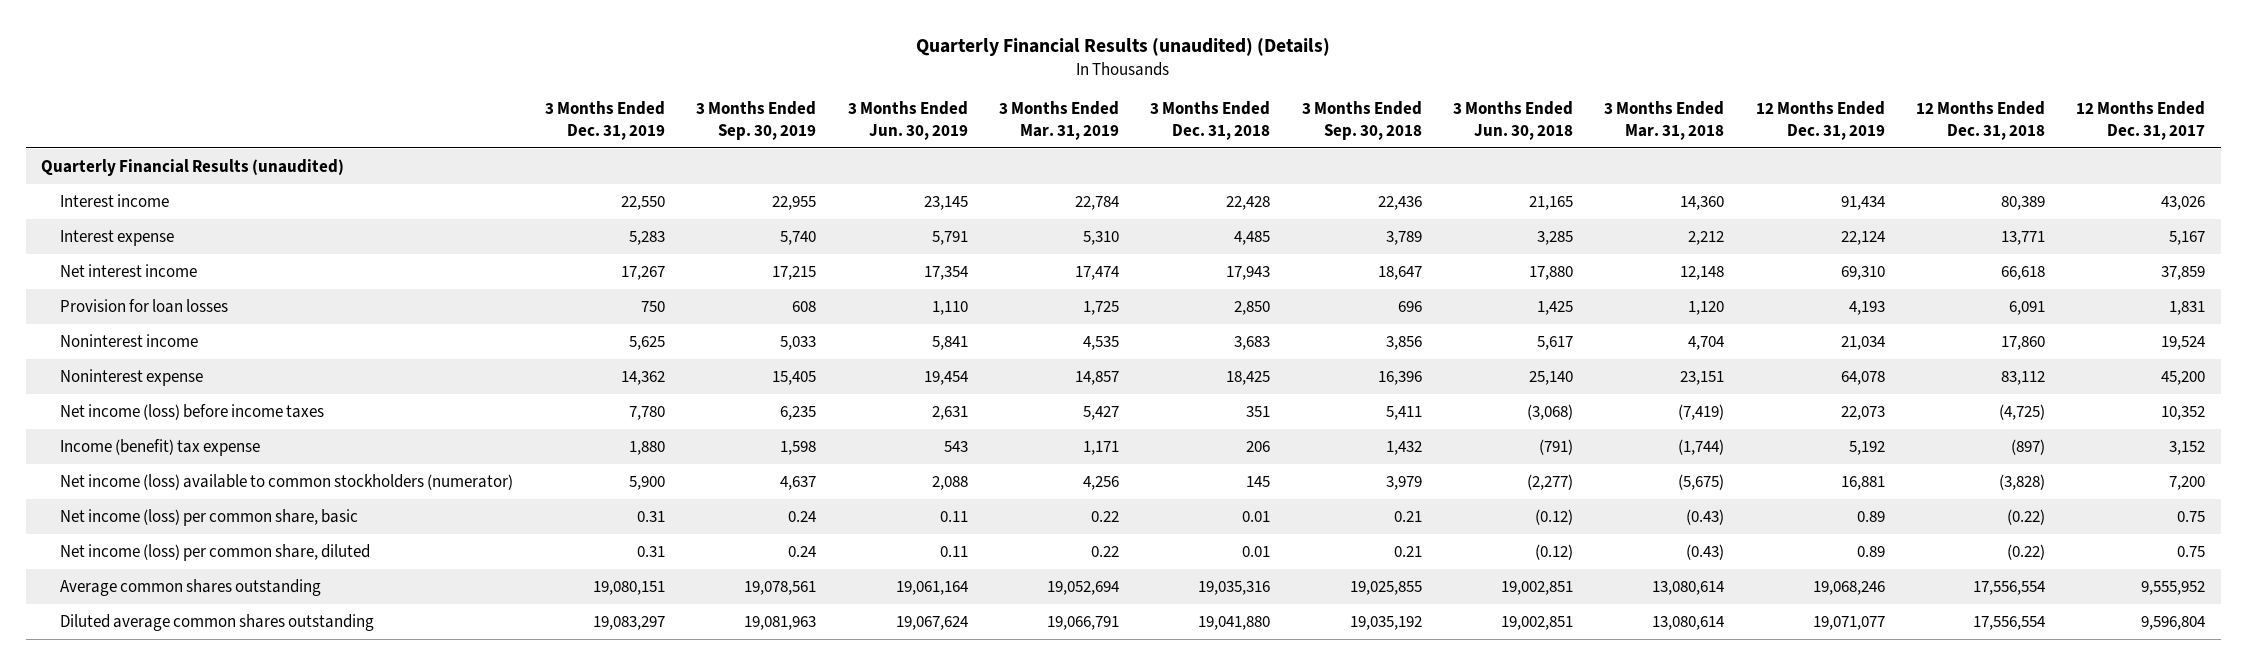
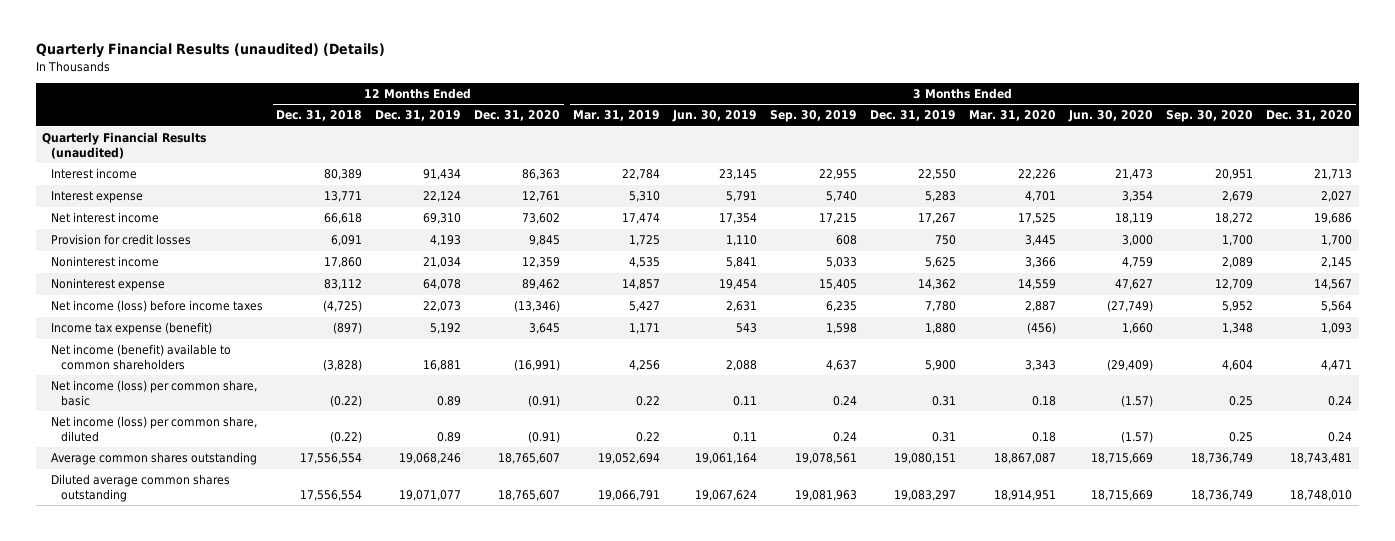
[1150,101,1271,140] 3 Months Ended Dec. 31, 2018 -> none
[1301,101,1422,140] 3 Months Ended Sep. 30, 2018 -> none
[1452,101,1573,140] 3 Months Ended Jun. 30, 2018 -> none
[1604,101,1725,140] 3 Months Ended Mar. 31, 2018 -> none
[2076,101,2206,140] 12 Months Ended Dec. 31, 2017 -> none
none -> [474,110,561,122] Dec. 31, 2020
none -> [969,110,1057,122] Mar. 31, 2020
none -> [1068,110,1154,123] Jun. 30, 2020
none -> [1166,110,1254,123] Sep. 30, 2020
none -> [1266,110,1353,122] Dec. 31, 2020
[60,299,229,314] Provision for loan losses -> [51,234,192,246] Provision for credit losses
[60,439,261,457] Income (benefit) tax expense -> [51,322,213,336] Income tax expense (benefit)
[60,474,514,491] Net income (loss) available to common stockholders (numerator) -> [51,344,232,370] Net income (benefit) available to common shareholders

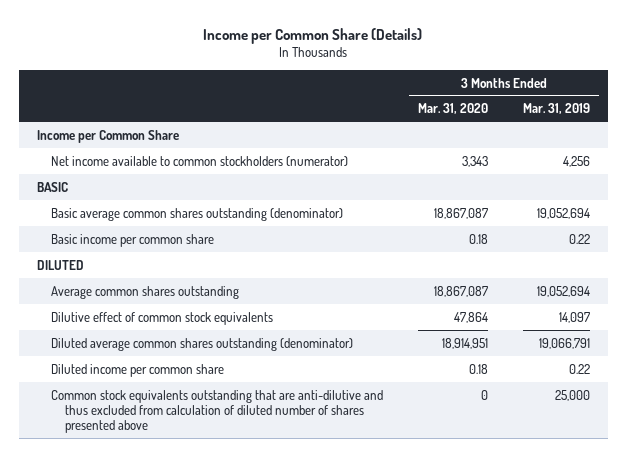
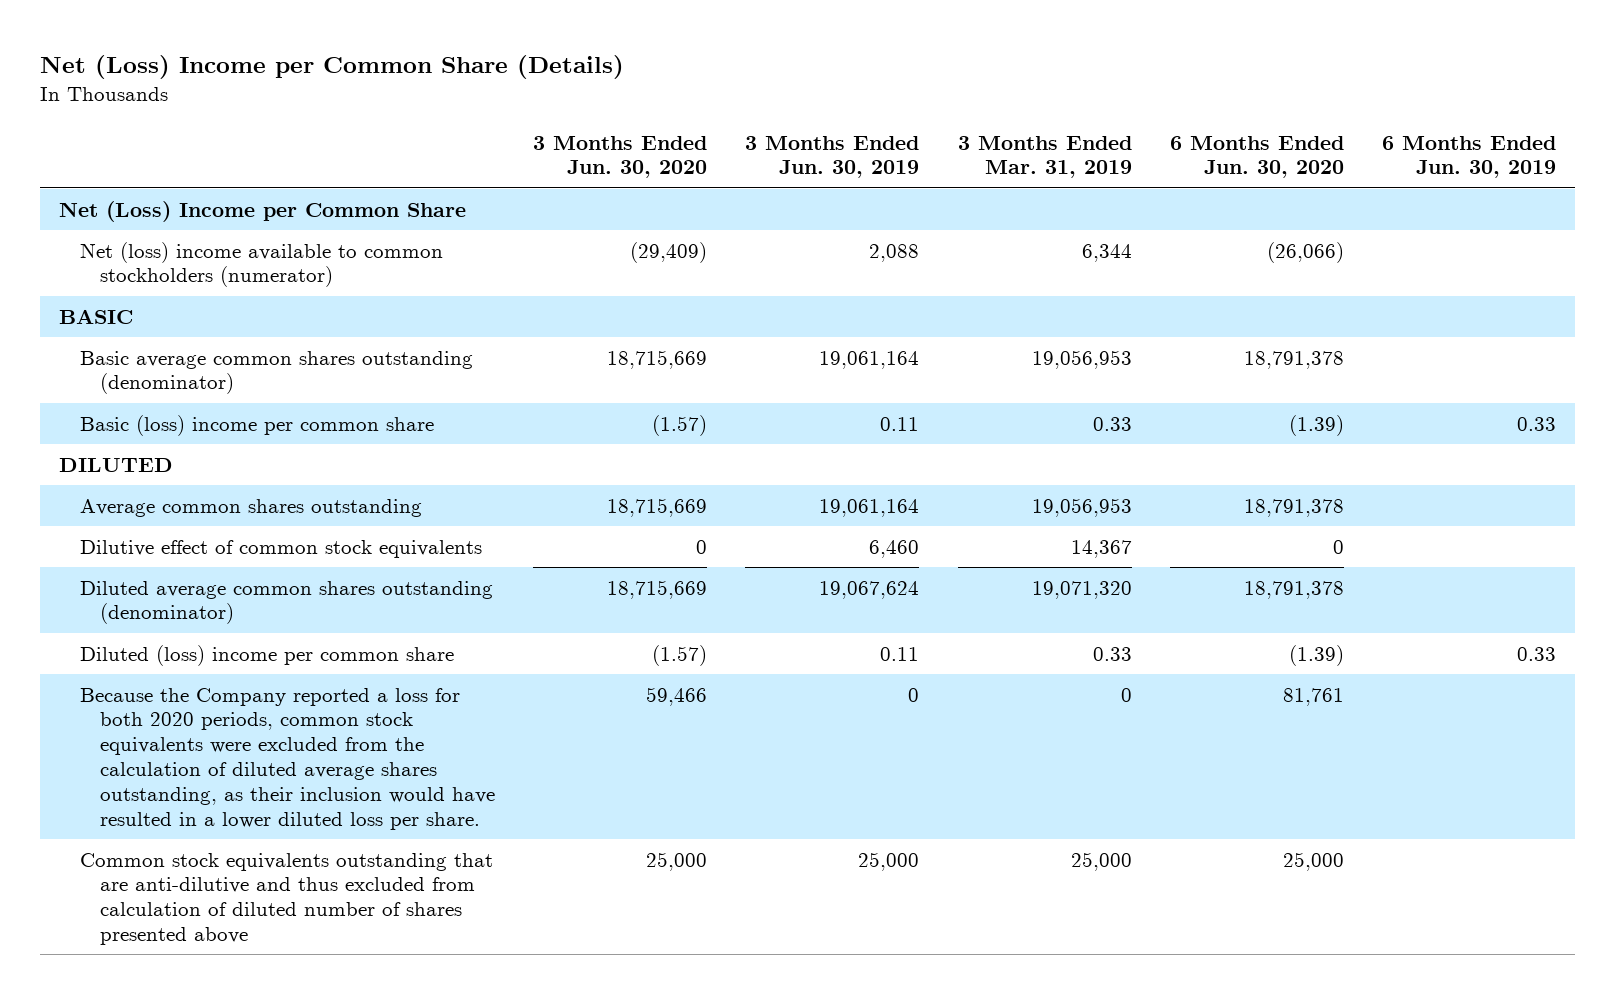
[203,27,423,44] Income per Common Share (Details) -> [40,54,625,79] Net (Loss) Income per Common Share (Details)
[418,103,489,115] Mar. 31, 2020 -> none
none -> [533,135,708,179] 3 Months Ended Jun. 30, 2020
none -> [745,135,920,179] 3 Months Ended Jun. 30, 2019
none -> [1169,135,1344,179] 6 Months Ended Jun. 30, 2020
none -> [1381,135,1556,179] 6 Months Ended Jun. 30, 2019
[36,129,179,143] Income per Common Share -> [59,200,467,222] Net (Loss) Income per Common Share
[51,155,349,166] Net income available to common stockholders (numerator) -> [79,241,443,288] Net (loss) income available to common stockholders (numerator)
[563,155,591,167] 4,256 -> [1081,243,1132,262] 6,344
[537,207,591,219] 19,052,694 -> [1031,349,1132,369] 19,056,953
[51,233,215,247] Basic income per common share -> [79,414,434,436] Basic (loss) income per common share
[569,233,591,244] 0.22 -> [1092,416,1132,431] 0.33
[537,285,591,297] 19,052,694 -> [1031,497,1132,517] 19,056,953
[559,311,591,323] 14,097 -> [1070,539,1132,558] 14,367
[539,337,591,349] 19,066,791 -> [1031,580,1132,599] 19,071,320
[51,363,225,377] Diluted income per common share -> [79,644,454,666] Diluted (loss) income per common share
[569,363,591,374] 0.22 -> [1092,646,1132,661] 0.33
none -> [79,687,496,830] Because the Company reported a loss for both 2020 periods, common stock equivalents were excluded from the calculation of diluted average shares outstanding, as their inclusion would have resulted in a lower diluted loss per share.

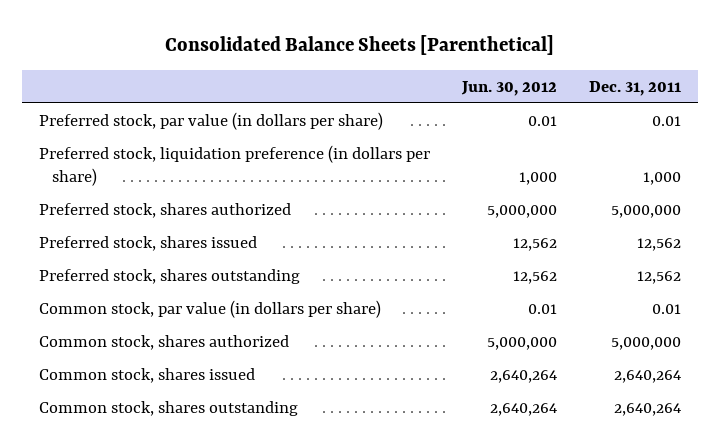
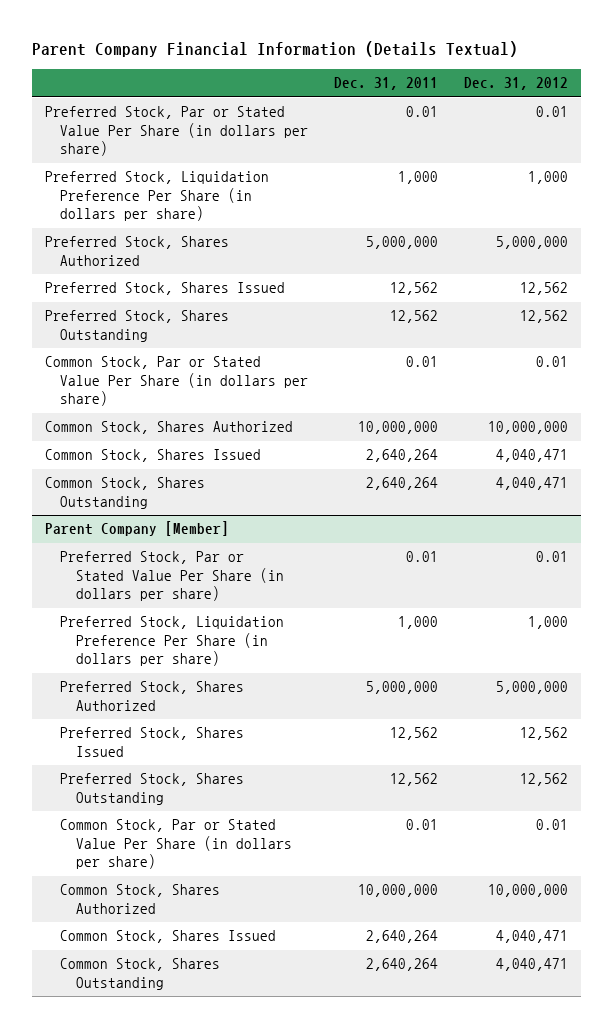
[165,35,555,56] Consolidated Balance Sheets [Parenthetical] -> [31,41,518,58] Parent Company Financial Information (Details Textual)
[461,80,558,96] Jun. 30, 2012 -> none
none -> [464,77,569,91] Dec. 31, 2012
[38,111,383,130] Preferred stock, par value (in dollars per share) -> [44,106,309,157] Preferred Stock, Par or Stated Value Per Share (in dollars per share)
[38,144,430,186] Preferred stock, liquidation preference (in dollars per share) -> [44,171,269,222] Preferred Stock, Liquidation Preference Per Share (in dollars per share)
[38,202,291,218] Preferred stock, shares authorized -> [44,236,229,266] Preferred Stock, Shares Authorized
[38,235,257,251] Preferred stock, shares issued -> [44,282,285,296] Preferred Stock, Shares Issued
[38,268,300,284] Preferred stock, shares outstanding -> [44,310,229,342] Preferred Stock, Shares Outstanding
[38,299,381,318] Common stock, par value (in dollars per share) -> [44,356,309,407] Common Stock, Par or Stated Value Per Share (in dollars per share)
[38,334,289,350] Common stock, shares authorized -> [44,421,293,435] Common Stock, Shares Authorized
[611,336,682,350] 5,000,000 -> [358,421,439,435] 10,000,000
[38,367,255,383] Common stock, shares issued -> [44,449,261,463] Common Stock, Shares Issued
[38,400,298,416] Common stock, shares outstanding -> [44,477,205,509] Common Stock, Shares Outstanding
none -> [44,521,229,537] Parent Company [Member]
none -> [60,551,284,602] Preferred Stock, Par or Stated Value Per Share (in dollars per share)
none -> [60,616,285,667] Preferred Stock, Liquidation Preference Per Share (in dollars per share)
none -> [60,681,245,711] Preferred Stock, Shares Authorized
none -> [60,727,245,757] Preferred Stock, Shares Issued
none -> [60,773,245,805] Preferred Stock, Shares Outstanding
none -> [60,819,292,870] Common Stock, Par or Stated Value Per Share (in dollars per share)
none -> [60,884,221,914] Common Stock, Shares Authorized
none -> [60,930,277,944] Common Stock, Shares Issued
none -> [60,958,221,990] Common Stock, Shares Outstanding

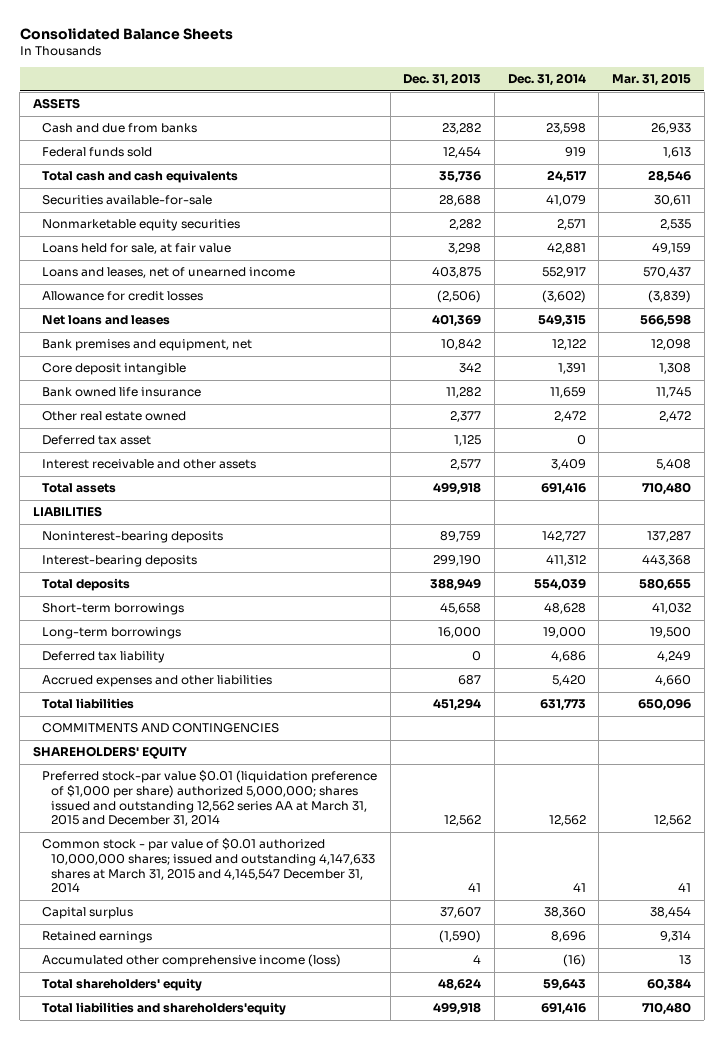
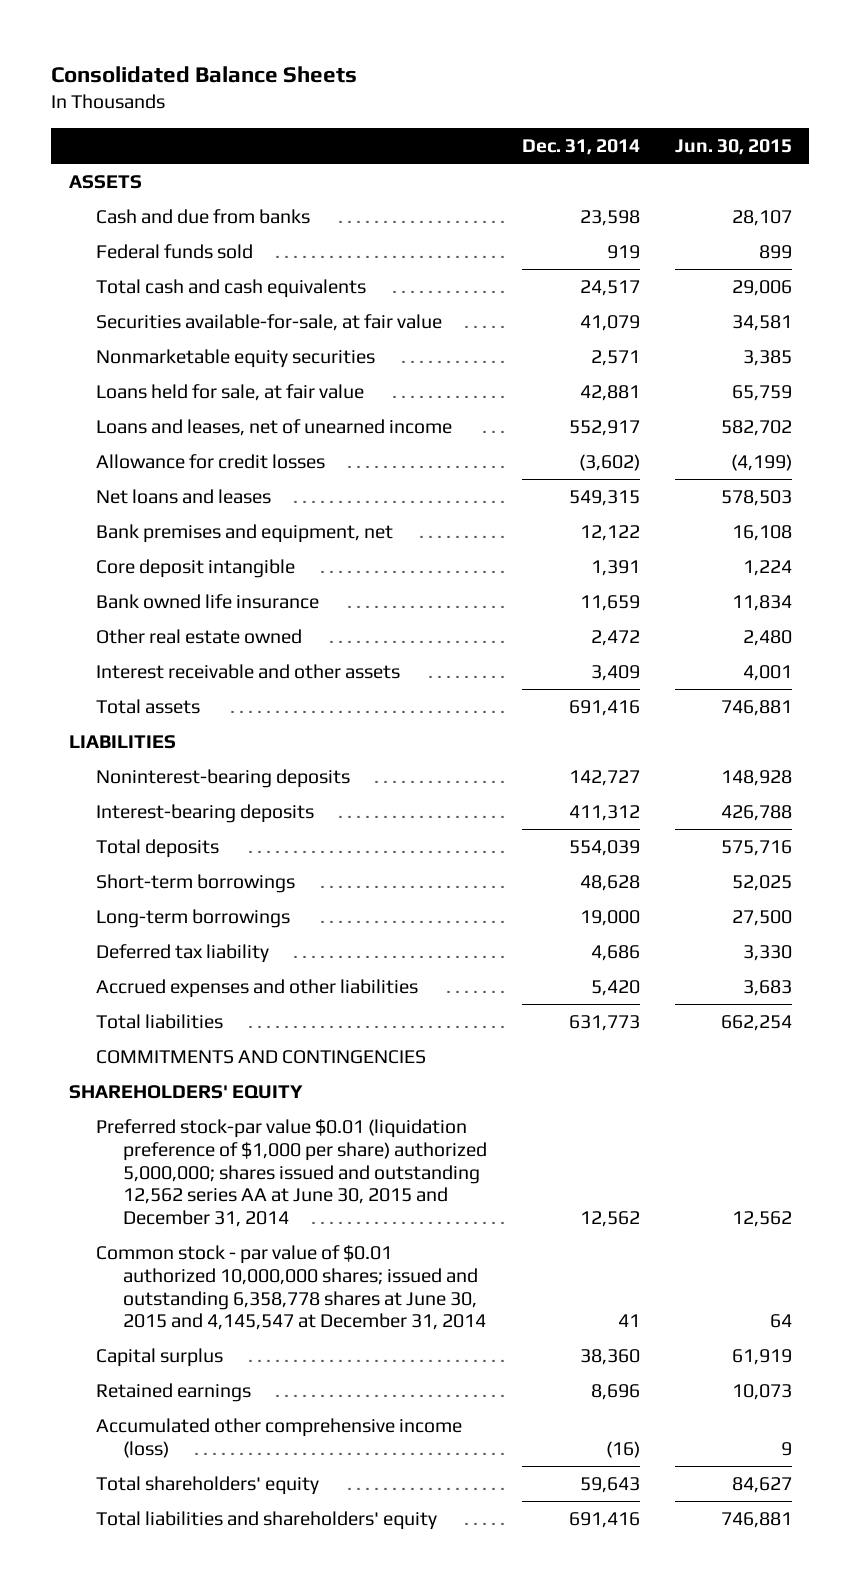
[403,73,482,87] Dec. 31, 2013 -> none
[612,73,692,87] Mar. 31, 2015 -> none
none -> [674,139,792,156] Jun. 30, 2015
[42,195,213,206] Securities available-for-sale -> [95,313,442,331] Securities available-for-sale, at fair value
[42,435,152,446] Deferred tax asset -> none
[42,770,378,827] Preferred stock-par value $0.01 (liquidation preference of $1,000 per share) authorized 5,000,000; shares issued and outstanding 12,562 series AA at March 31, 2015 and December 31, 2014 -> [95,1118,488,1228] Preferred stock-par value $0.01 (liquidation preference of $1,000 per share) authorized 5,000,000; shares issued and outstanding 12,562 series AA at June 30, 2015 and December 31, 2014
[42,838,376,894] Common stock - par value of $0.01 authorized 10,000,000 shares; issued and outstanding 4,147,633 shares at March 31, 2015 and 4,145,547 December 31, 2014 -> [95,1244,487,1331] Common stock - par value of $0.01 authorized 10,000,000 shares; issued and outstanding 6,358,778 shares at June 30, 2015 and 4,145,547 at December 31, 2014
[42,1002,287,1016] Total liabilities and shareholders'equity -> [95,1510,437,1530] Total liabilities and shareholders' equity

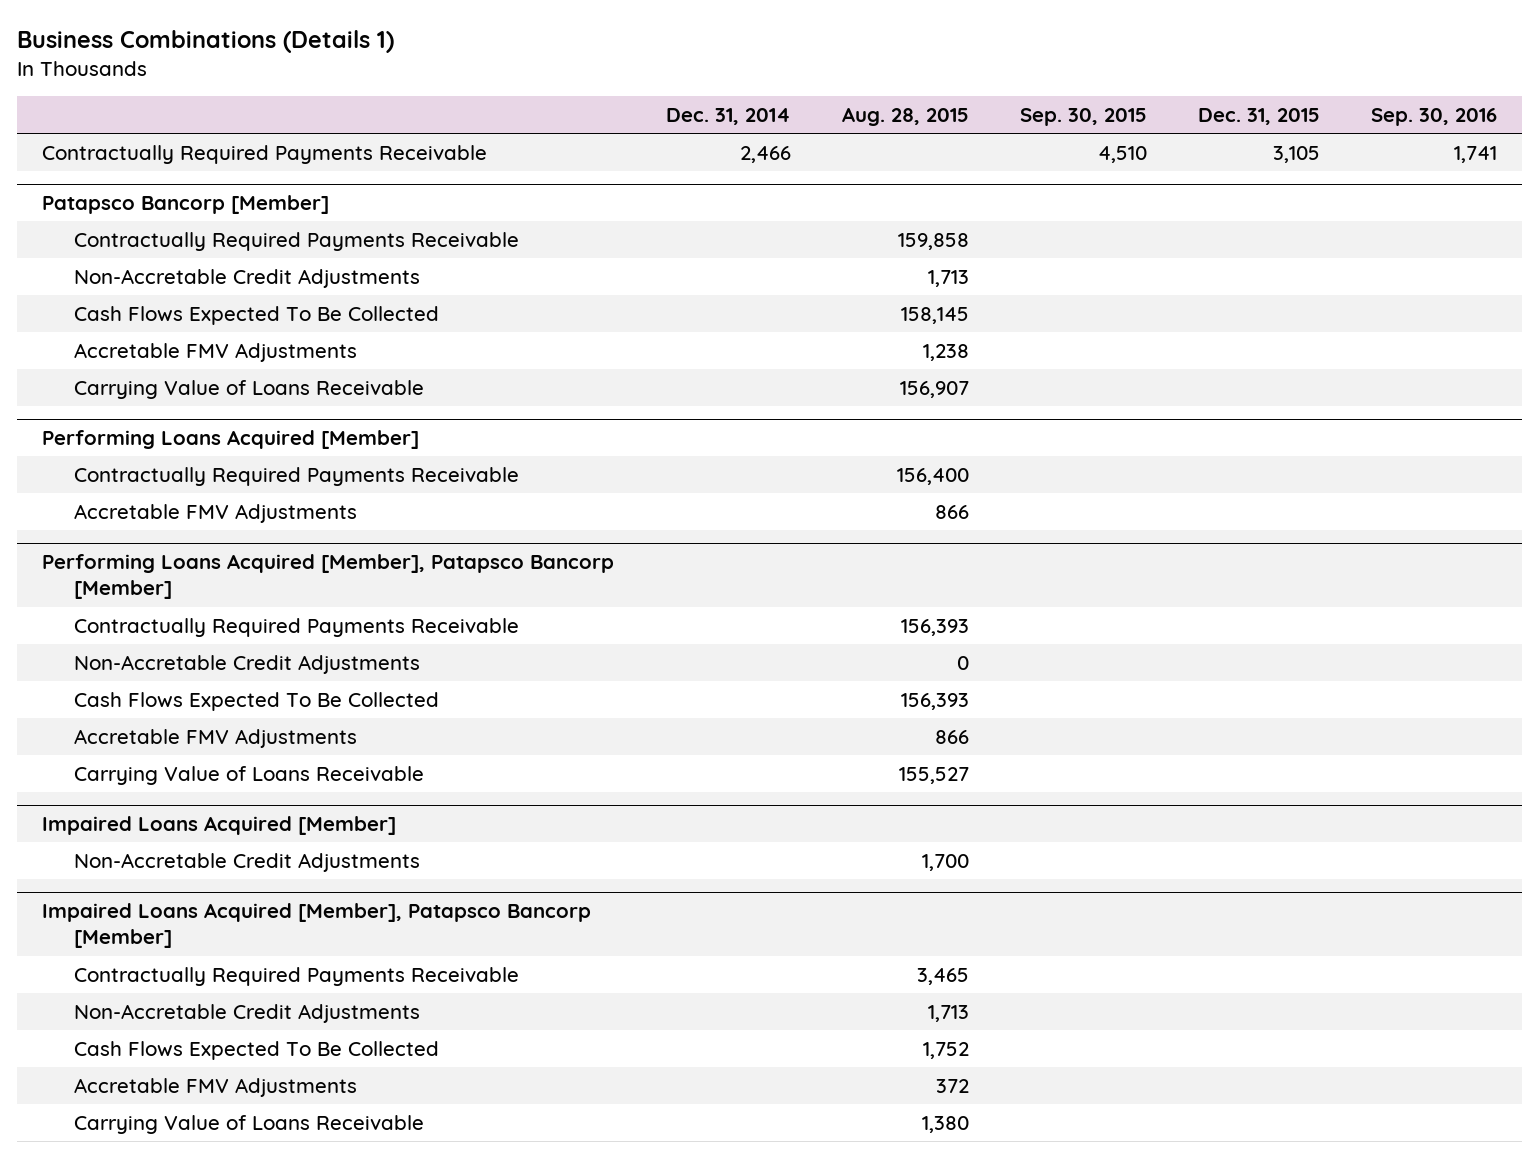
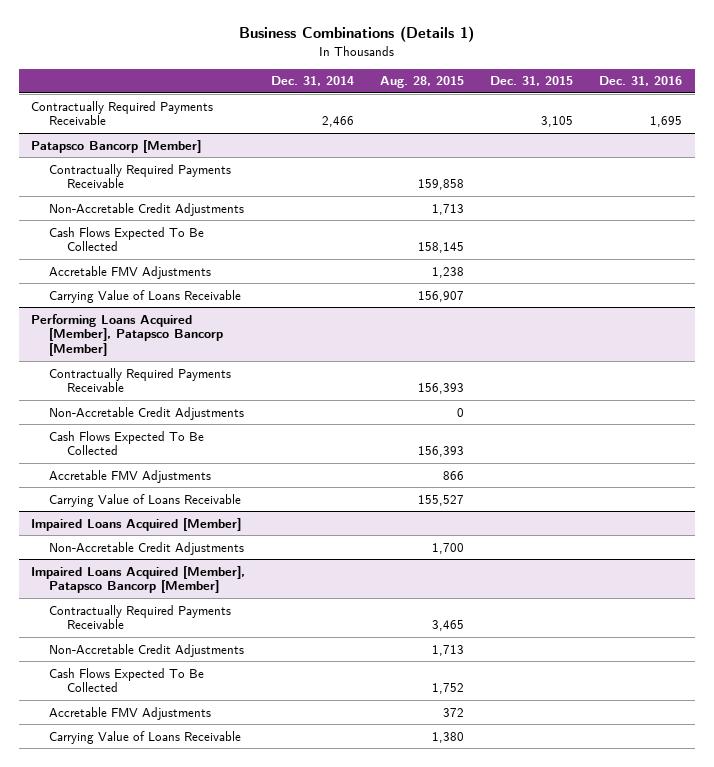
[1019,107,1147,126] Sep. 30, 2015 -> none
[1370,107,1497,126] Sep. 30, 2016 -> none
none -> [599,76,683,87] Dec. 31, 2016
[42,429,420,449] Performing Loans Acquired [Member] -> none
[73,466,519,486] Contractually Required Payments Receivable -> none
[73,503,357,523] Accretable FMV Adjustments -> none

